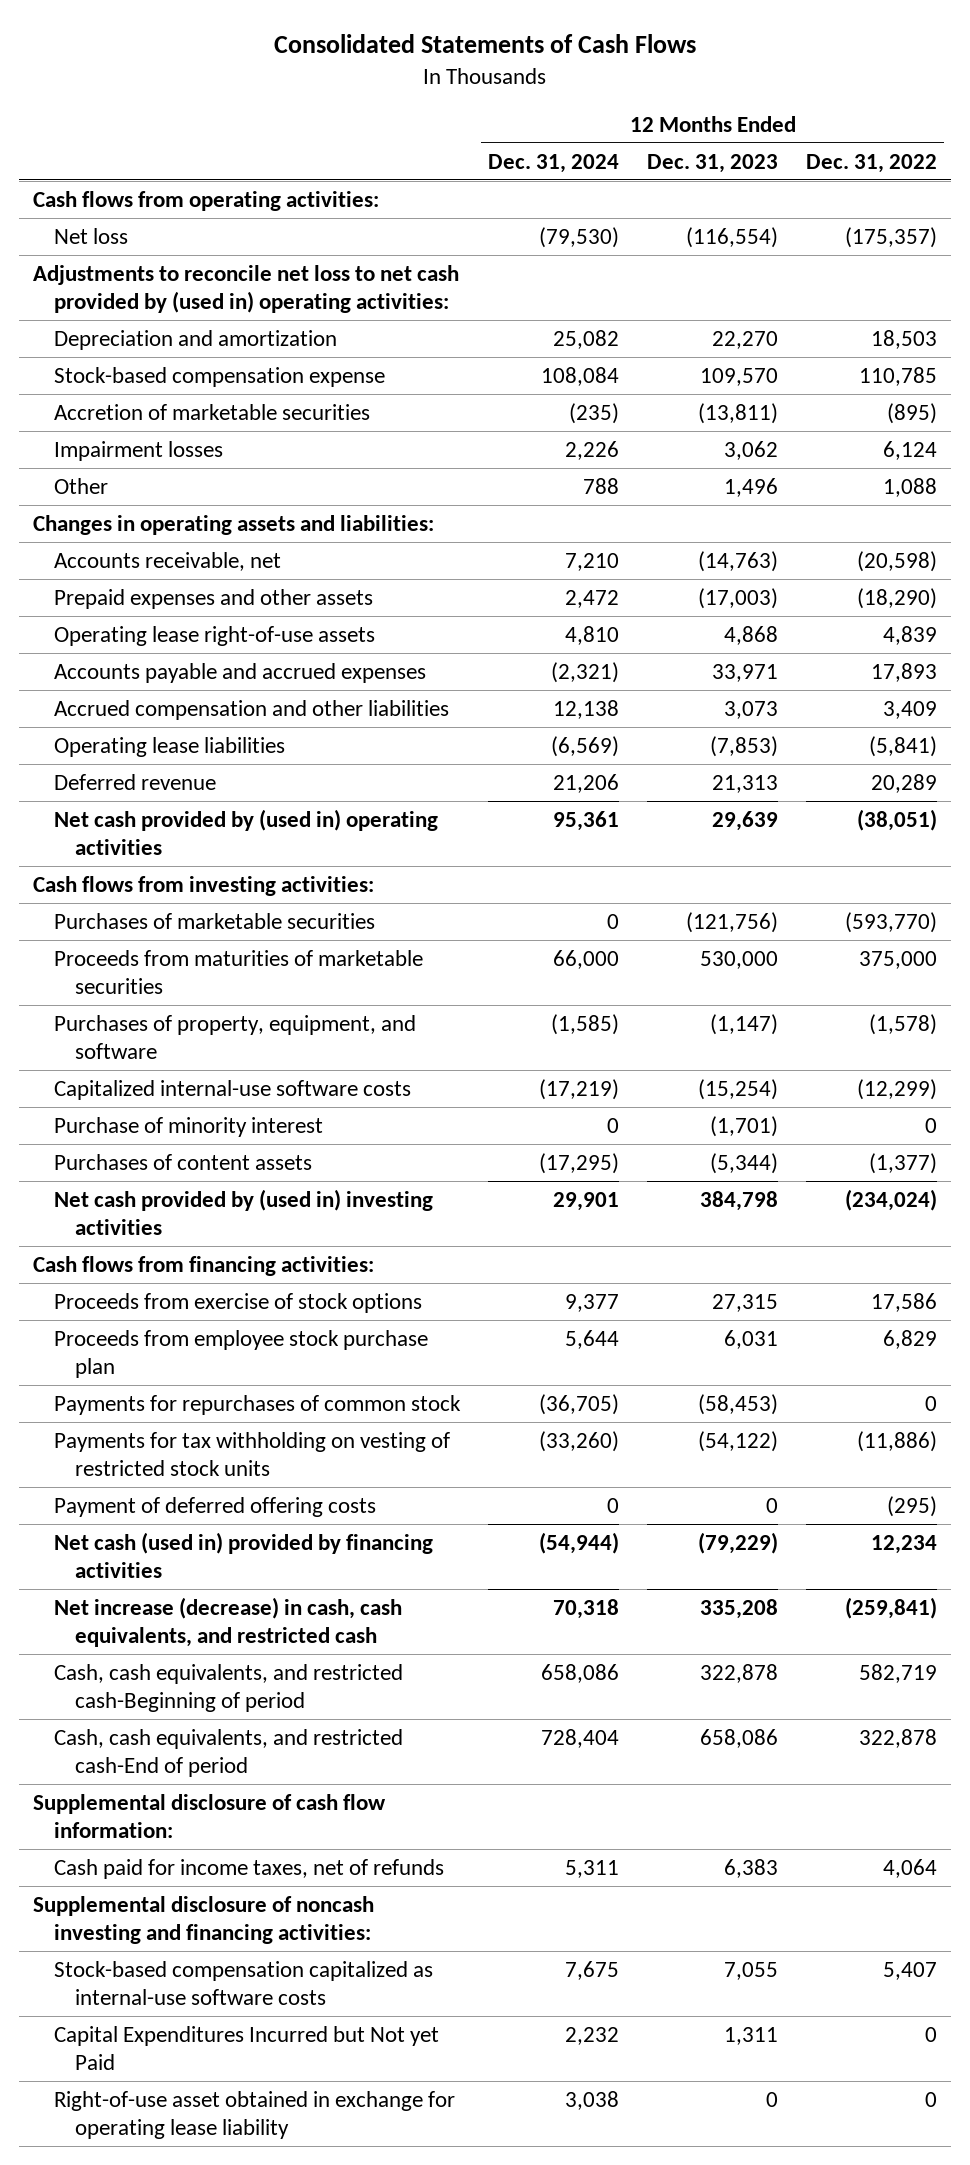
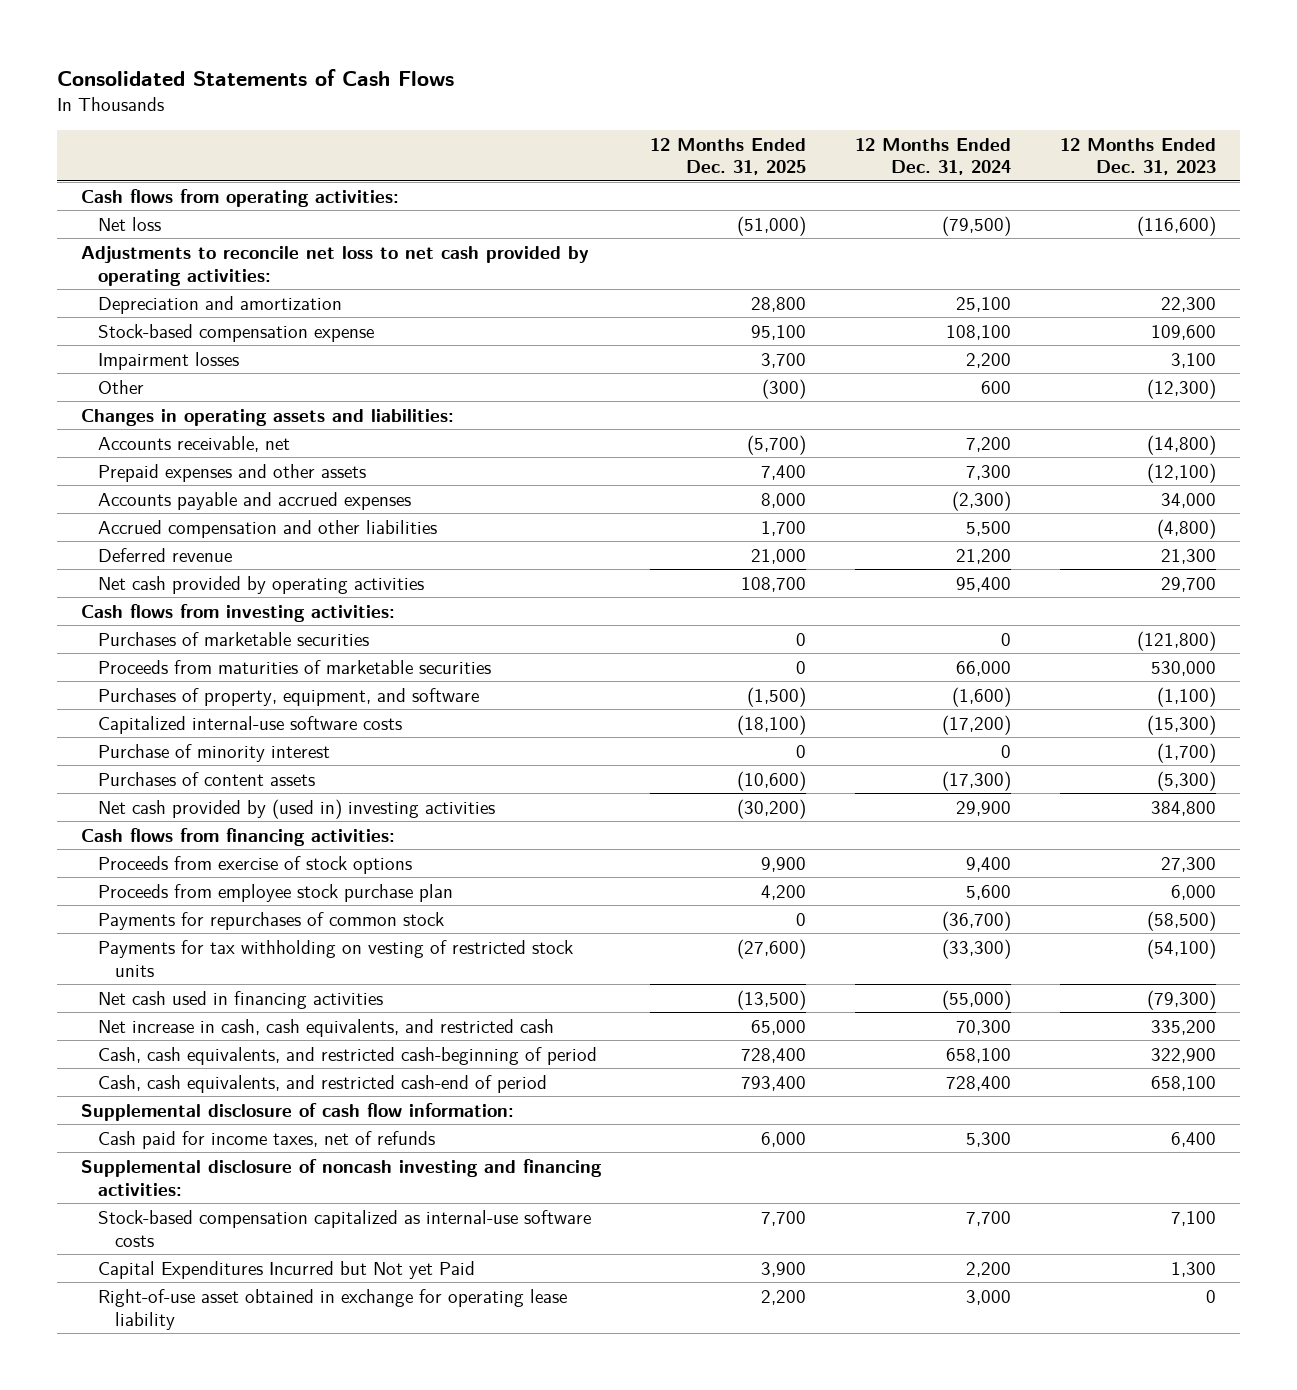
[806,153,938,173] Dec. 31, 2022 -> none
none -> [649,137,806,176] 12 Months Ended Dec. 31, 2025
[54,403,371,420] Accretion of marketable securities -> none
[539,226,620,248] (79,530) -> [941,215,1011,236] (79,500)
[686,226,779,248] (116,554) -> [1136,215,1216,236] (116,600)
[32,264,459,313] Adjustments to reconcile net loss to net cash provided by (used in) operating activities: -> [80,245,589,286] Adjustments to reconcile net loss to net cash provided by operating activities:
[553,329,620,349] 25,082 -> [955,296,1011,312] 25,100
[712,330,779,349] 22,270 -> [1160,296,1216,312] 22,300
[541,366,620,386] 108,084 -> [945,324,1011,340] 108,100
[700,367,779,386] 109,570 -> [1150,324,1216,340] 109,600
[565,440,620,460] 2,226 -> [965,352,1011,368] 2,200
[724,440,779,460] 3,062 -> [1170,352,1216,368] 3,100
[583,477,620,494] 788 -> [980,380,1011,394] 600
[724,477,779,497] 1,496 -> [1146,378,1216,399] (12,300)
[54,625,376,646] Operating lease right-of-use assets -> none
[54,736,286,757] Operating lease liabilities -> none
[565,552,620,571] 7,210 -> [965,436,1011,452] 7,200
[698,550,779,572] (14,763) -> [1146,434,1216,455] (14,800)
[565,589,620,608] 2,472 -> [965,464,1011,480] 7,300
[698,587,779,609] (17,003) -> [1146,462,1216,483] (12,100)
[551,661,620,683] (2,321) -> [951,490,1011,511] (2,300)
[712,663,779,682] 33,971 -> [1160,492,1216,508] 34,000
[553,699,620,719] 12,138 -> [965,520,1011,536] 5,500
[724,700,779,719] 3,073 -> [1156,518,1216,539] (4,800)
[553,773,620,793] 21,206 -> [955,548,1011,564] 21,200
[712,774,779,793] 21,313 -> [1160,548,1216,564] 21,300
[54,808,439,855] Net cash provided by (used in) operating activities -> [98,575,425,594] Net cash provided by operating activities
[553,810,620,831] 95,361 -> [955,576,1011,592] 95,400
[712,810,779,831] 29,639 -> [1160,576,1216,592] 29,700
[686,911,779,933] (121,756) -> [1136,630,1216,651] (121,800)
[551,1013,620,1035] (1,585) -> [951,686,1011,707] (1,600)
[710,1013,779,1035] (1,147) -> [1156,686,1216,707] (1,100)
[539,1078,620,1100] (17,219) -> [941,714,1011,735] (17,200)
[698,1078,779,1100] (15,254) -> [1146,714,1216,735] (15,300)
[710,1115,779,1137] (1,701) -> [1156,742,1216,763] (1,700)
[539,1152,620,1174] (17,295) -> [941,770,1011,791] (17,300)
[710,1152,779,1174] (5,344) -> [1156,770,1216,791] (5,300)
[553,1191,620,1211] 29,901 -> [955,800,1011,816] 29,900
[700,1190,779,1211] 384,798 -> [1150,800,1216,816] 384,800
[54,1496,377,1517] Payment of deferred offering costs -> none
[565,1293,620,1312] 9,377 -> [965,856,1011,872] 9,400
[712,1293,779,1312] 27,315 -> [1160,856,1216,872] 27,300
[565,1329,620,1349] 5,644 -> [965,884,1011,900] 5,600
[724,1329,779,1349] 6,031 -> [1170,884,1216,900] 6,000
[539,1393,620,1415] (36,705) -> [941,910,1011,931] (36,700)
[698,1393,779,1415] (58,453) -> [1146,910,1216,931] (58,500)
[539,1430,620,1452] (33,260) -> [941,938,1011,959] (33,300)
[698,1430,779,1452] (54,122) -> [1146,938,1216,959] (54,100)
[54,1531,434,1578] Net cash (used in) provided by financing activities -> [98,990,384,1009] Net cash used in financing activities
[539,1531,620,1554] (54,944) -> [941,989,1011,1010] (55,000)
[698,1531,779,1554] (79,229) -> [1146,989,1216,1010] (79,300)
[54,1596,403,1647] Net increase (decrease) in cash, cash equivalents, and restricted cash -> [98,1018,555,1037] Net increase in cash, cash equivalents, and restricted cash
[553,1598,620,1619] 70,318 -> [955,1019,1011,1035] 70,300
[700,1598,779,1619] 335,208 -> [1150,1019,1216,1035] 335,200
[54,1663,404,1712] Cash, cash equivalents, and restricted cash-Beginning of period -> [98,1046,598,1065] Cash, cash equivalents, and restricted cash-beginning of period
[541,1663,620,1683] 658,086 -> [945,1047,1011,1063] 658,100
[700,1663,779,1683] 322,878 -> [1150,1047,1216,1063] 322,900
[54,1728,404,1777] Cash, cash equivalents, and restricted cash-End of period -> [98,1074,548,1093] Cash, cash equivalents, and restricted cash-end of period
[541,1728,620,1748] 728,404 -> [945,1075,1011,1091] 728,400
[700,1728,779,1748] 658,086 -> [1150,1075,1216,1091] 658,100
[565,1859,620,1878] 5,311 -> [965,1131,1011,1147] 5,300
[724,1858,779,1878] 6,383 -> [1170,1131,1216,1147] 6,400
[565,1960,620,1980] 7,675 -> [965,1210,1011,1226] 7,700
[724,1961,779,1980] 7,055 -> [1170,1210,1216,1226] 7,100
[565,2026,620,2045] 2,232 -> [965,1261,1011,1277] 2,200
[724,2026,779,2045] 1,311 -> [1170,1261,1216,1277] 1,300
[565,2090,620,2110] 3,038 -> [965,1289,1011,1305] 3,000

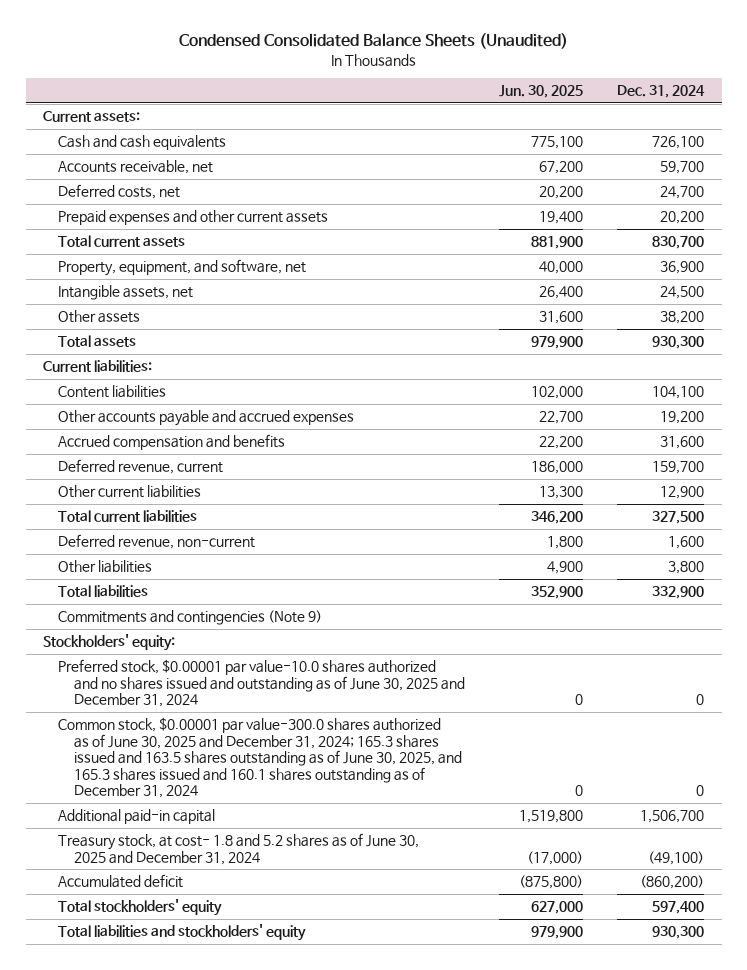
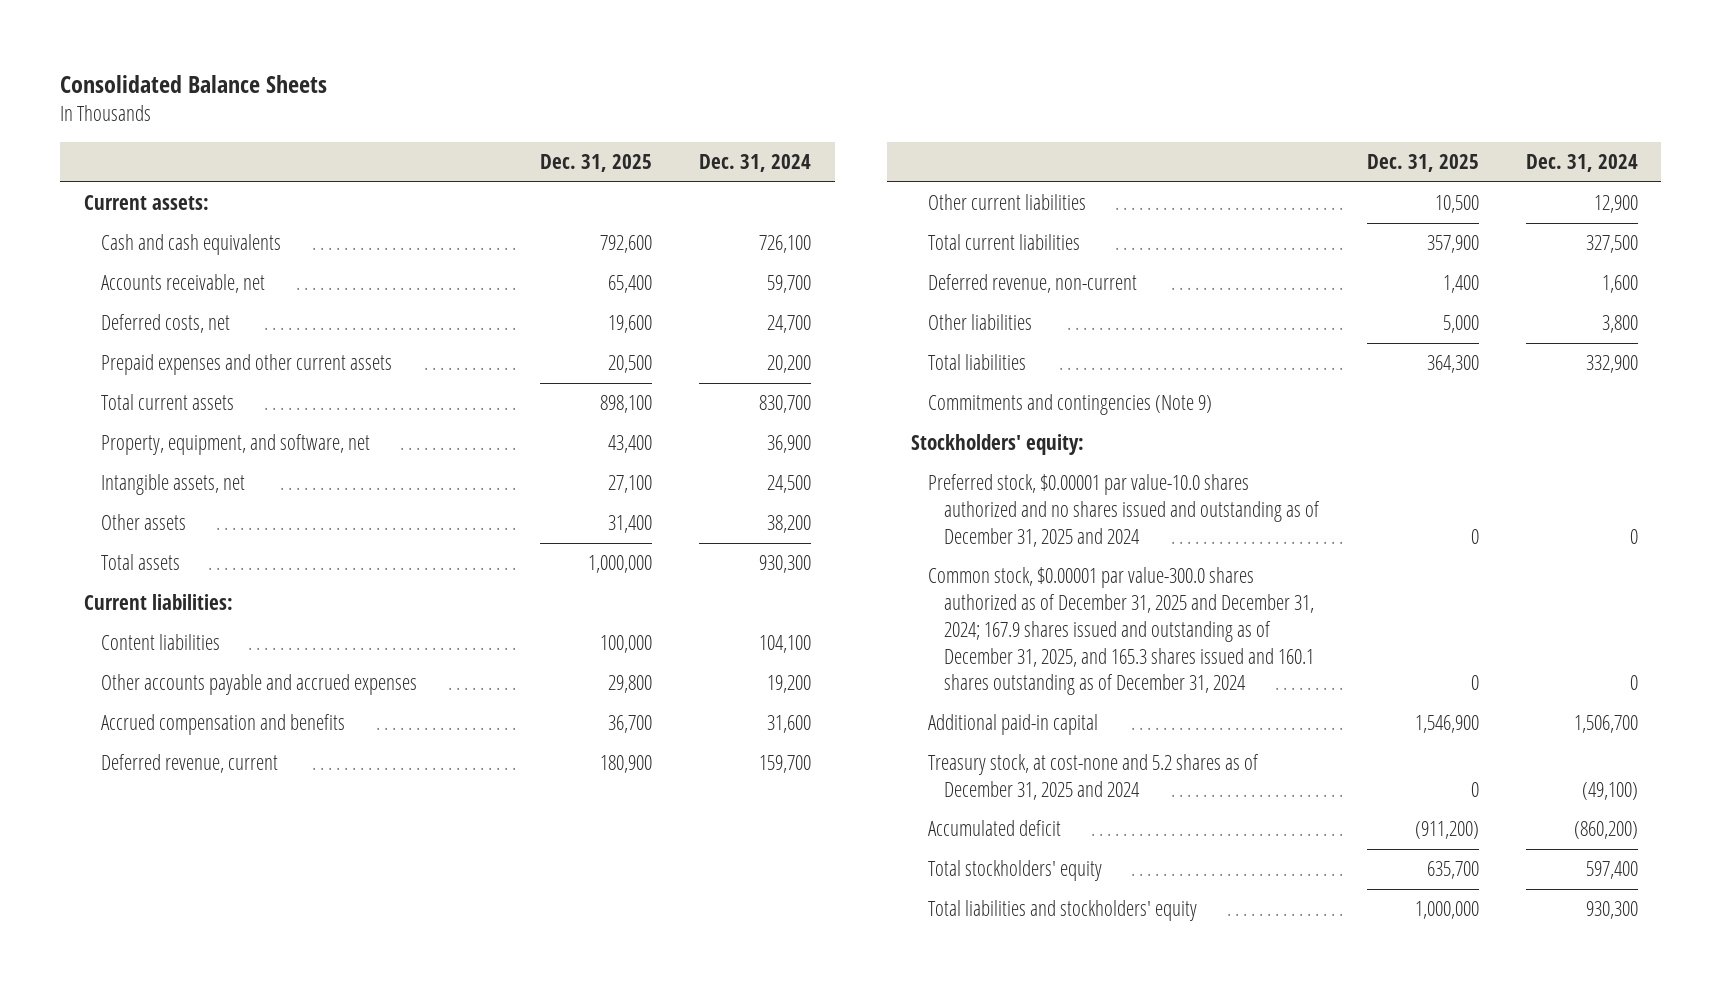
[178,33,568,50] Condensed Consolidated Balance Sheets (Unaudited) -> [60,74,328,93] Consolidated Balance Sheets
[499,85,584,99] Jun. 30, 2025 -> none
none -> [539,154,652,173] Dec. 31, 2025
[58,659,465,708] Preferred stock, $0.00001 par value-10.0 shares authorized and no shares issued and outstanding as of June 30, 2025 and December 31, 2024 -> [927,474,1321,547] Preferred stock, $0.00001 par value-10.0 shares authorized and no shares issued and outstanding as of December 31, 2025 and 2024
[58,717,462,799] Common stock, $0.00001 par value-300.0 shares authorized as of June 30, 2025 and December 31, 2024; 165.3 shares issued and 163.5 shares outstanding as of June 30, 2025, and 165.3 shares issued and 160.1 shares outstanding as of December 31, 2024 -> [927,567,1315,696] Common stock, $0.00001 par value-300.0 shares authorized as of December 31, 2025 and December 31, 2024; 167.9 shares issued and outstanding as of December 31, 2025, and 165.3 shares issued and 160.1 shares outstanding as of December 31, 2024
[58,833,420,865] Treasury stock, at cost- 1.8 and 5.2 shares as of June 30, 2025 and December 31, 2024 -> [927,754,1259,801] Treasury stock, at cost-none and 5.2 shares as of December 31, 2025 and 2024

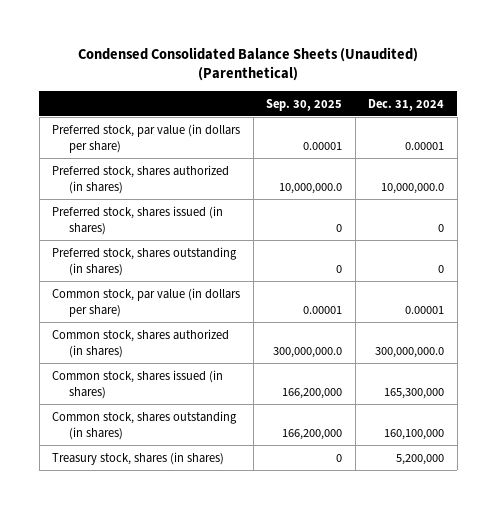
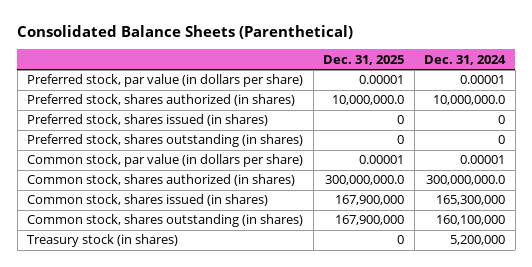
[78,46,419,82] Condensed Consolidated Balance Sheets (Unaudited) (Parenthetical) -> [17,24,354,39] Consolidated Balance Sheets (Parenthetical)
[266,98,343,111] Sep. 30, 2025 -> none
none -> [323,54,405,65] Dec. 31, 2025
[52,451,225,465] Treasury stock, shares (in shares) -> [27,234,179,248] Treasury stock (in shares)

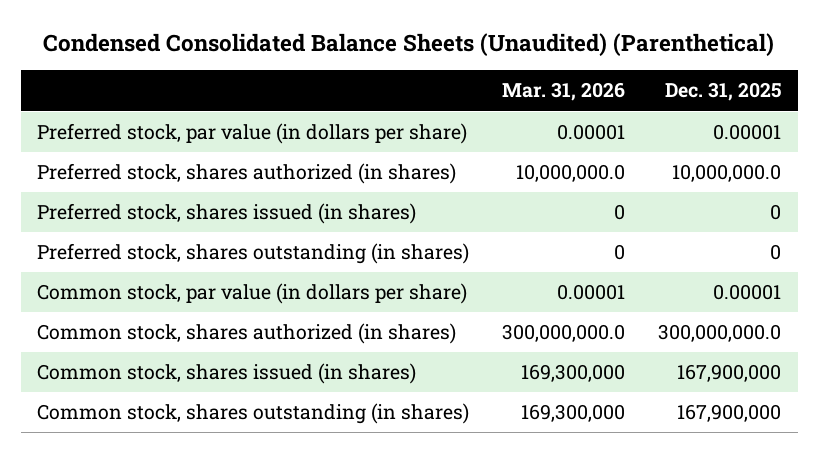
[17,24,354,39] Consolidated Balance Sheets (Parenthetical) -> [43,32,775,56] Condensed Consolidated Balance Sheets (Unaudited) (Parenthetical)
[424,54,507,65] Dec. 31, 2024 -> none
none -> [502,82,626,102] Mar. 31, 2026
[27,234,179,248] Treasury stock (in shares) -> none

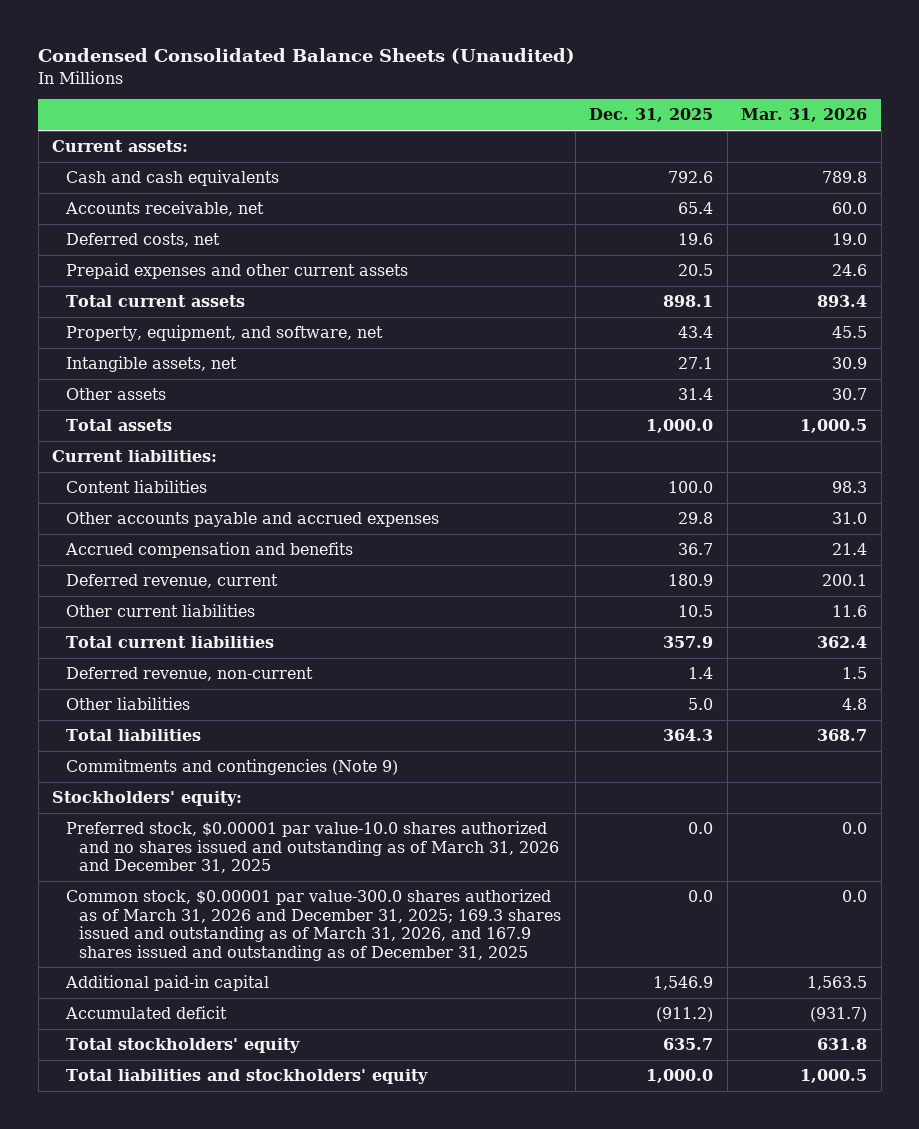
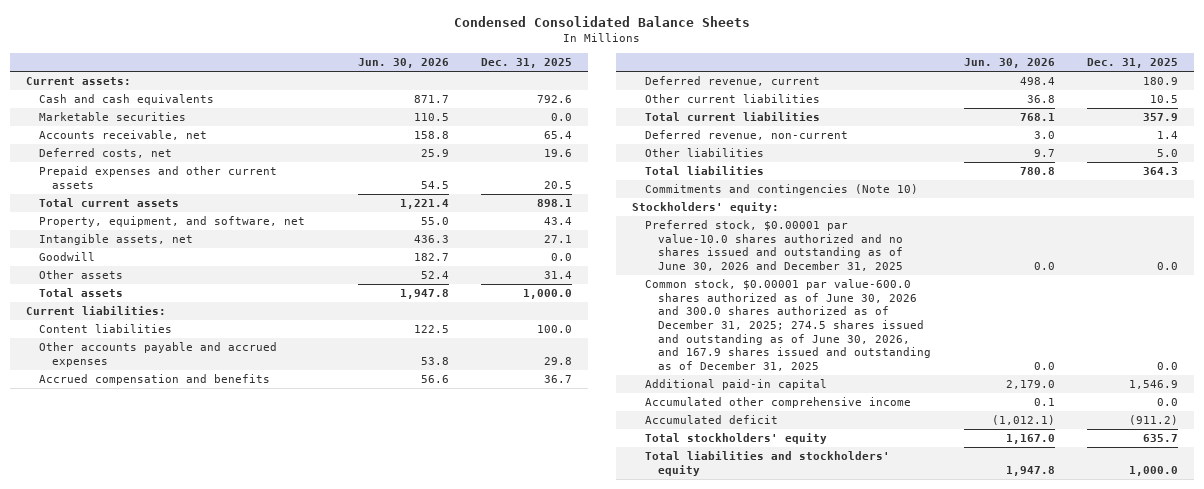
[38,48,576,65] Condensed Consolidated Balance Sheets (Unaudited) -> [454,16,751,28] Condensed Consolidated Balance Sheets
[741,108,868,123] Mar. 31, 2026 -> none
none -> [357,58,449,69] Jun. 30, 2026
none -> [39,112,187,122] Marketable securities
none -> [39,252,96,262] Goodwill
[65,759,398,776] Commitments and contingencies (Note 9) -> [645,184,919,196] Commitments and contingencies (Note 10)
[65,821,560,874] Preferred stock, $0.00001 par value-10.0 shares authorized and no shares issued and outstanding as of March 31, 2026 and December 31, 2025 -> [645,220,904,271] Preferred stock, $0.00001 par value-10.0 shares authorized and no shares issued and outstanding as of June 30, 2026 and December 31, 2025
[65,889,562,961] Common stock, $0.00001 par value-300.0 shares authorized as of March 31, 2026 and December 31, 2025; 169.3 shares issued and outstanding as of March 31, 2026, and 167.9 shares issued and outstanding as of December 31, 2025 -> [645,279,932,371] Common stock, $0.00001 par value-600.0 shares authorized as of June 30, 2026 and 300.0 shares authorized as of December 31, 2025; 274.5 shares issued and outstanding as of June 30, 2026, and 167.9 shares issued and outstanding as of December 31, 2025
none -> [645,397,912,409] Accumulated other comprehensive income

